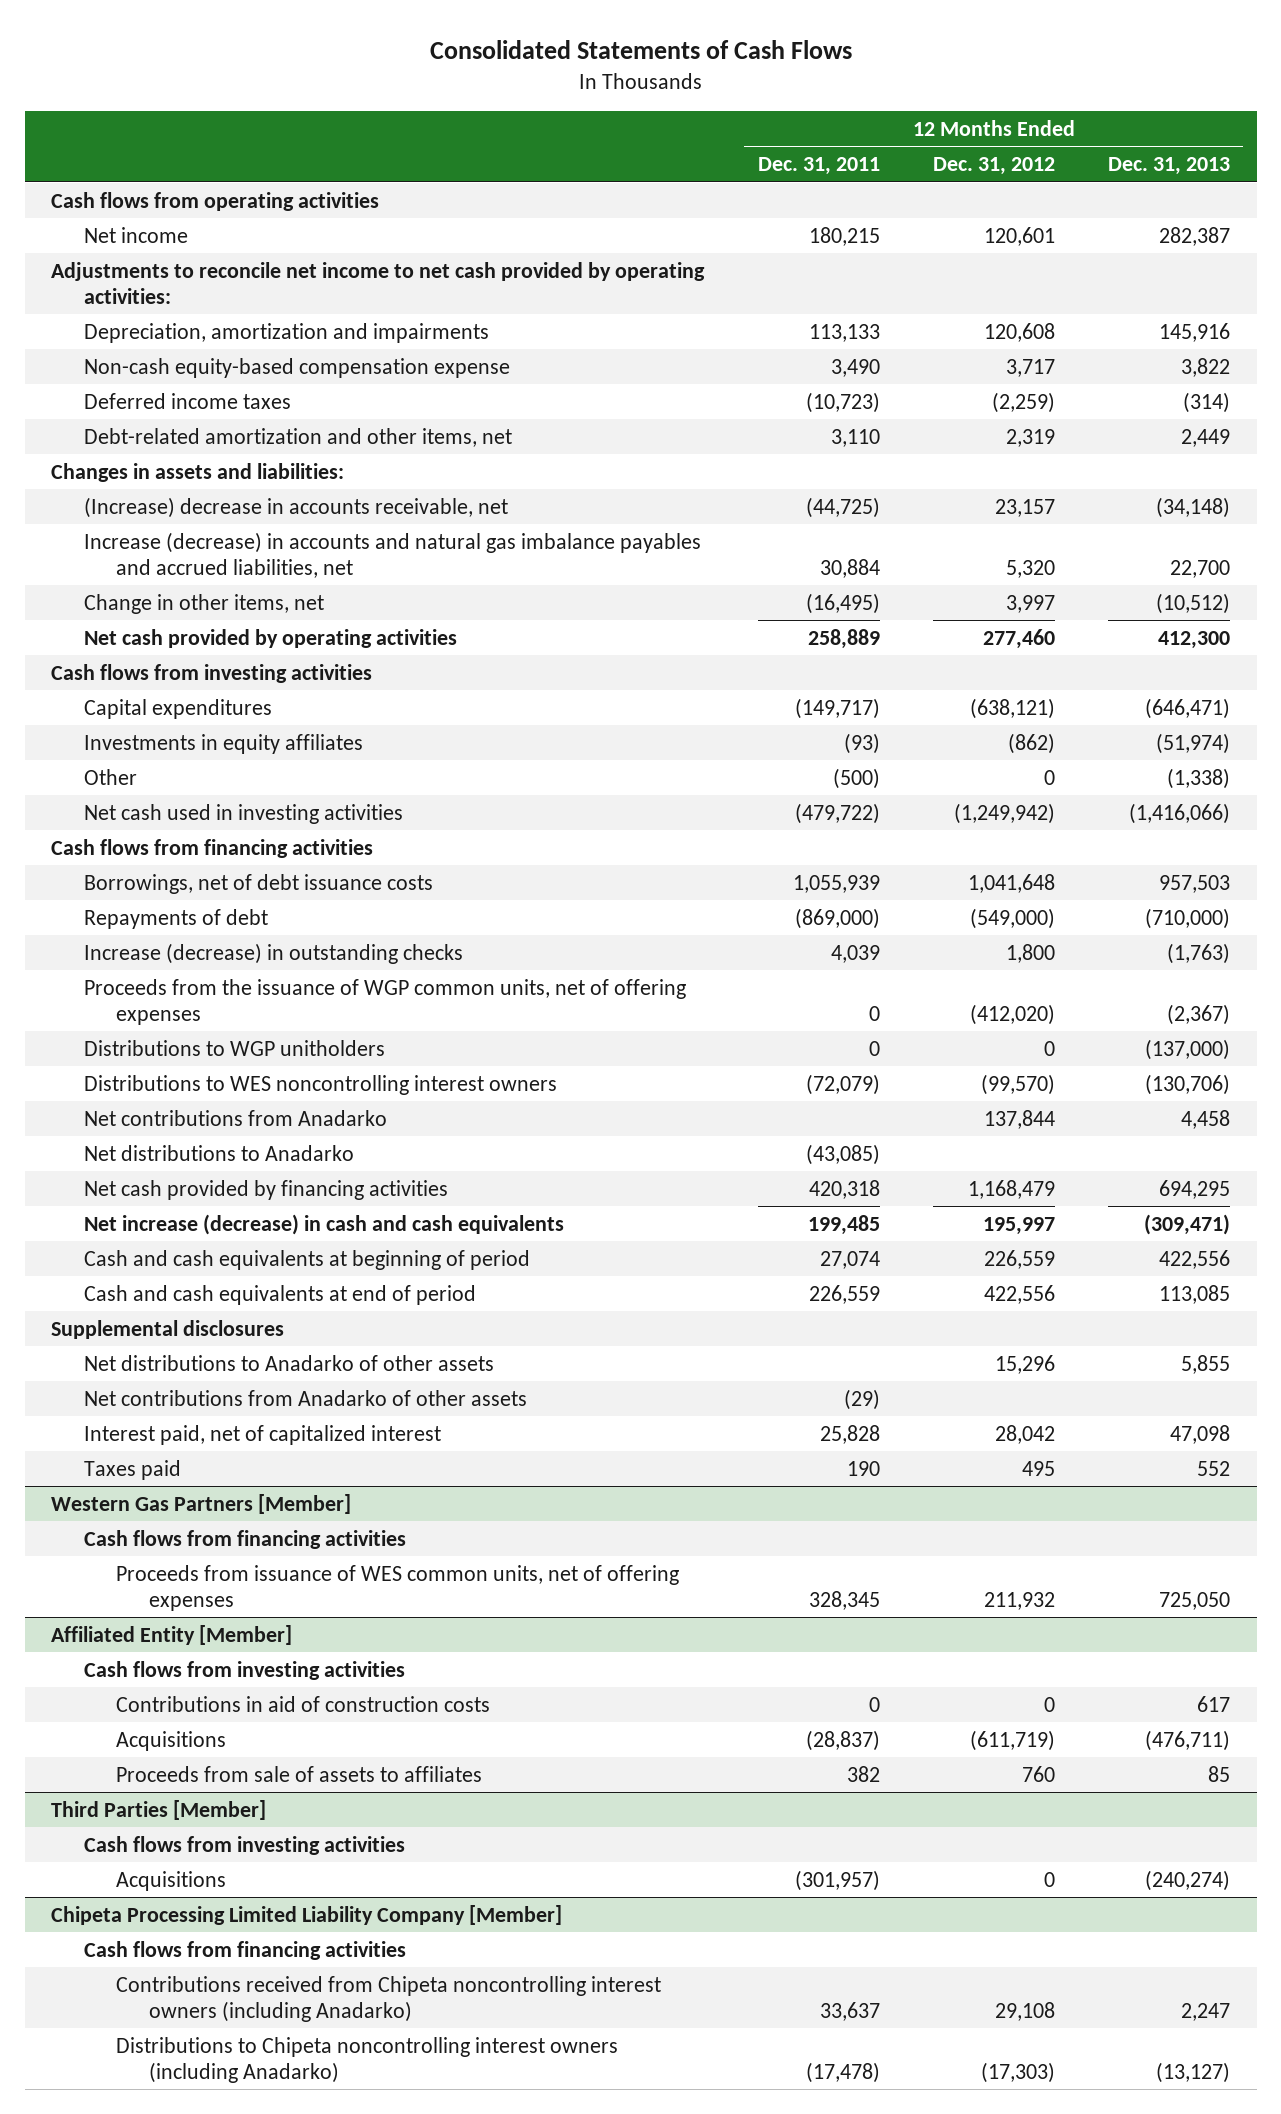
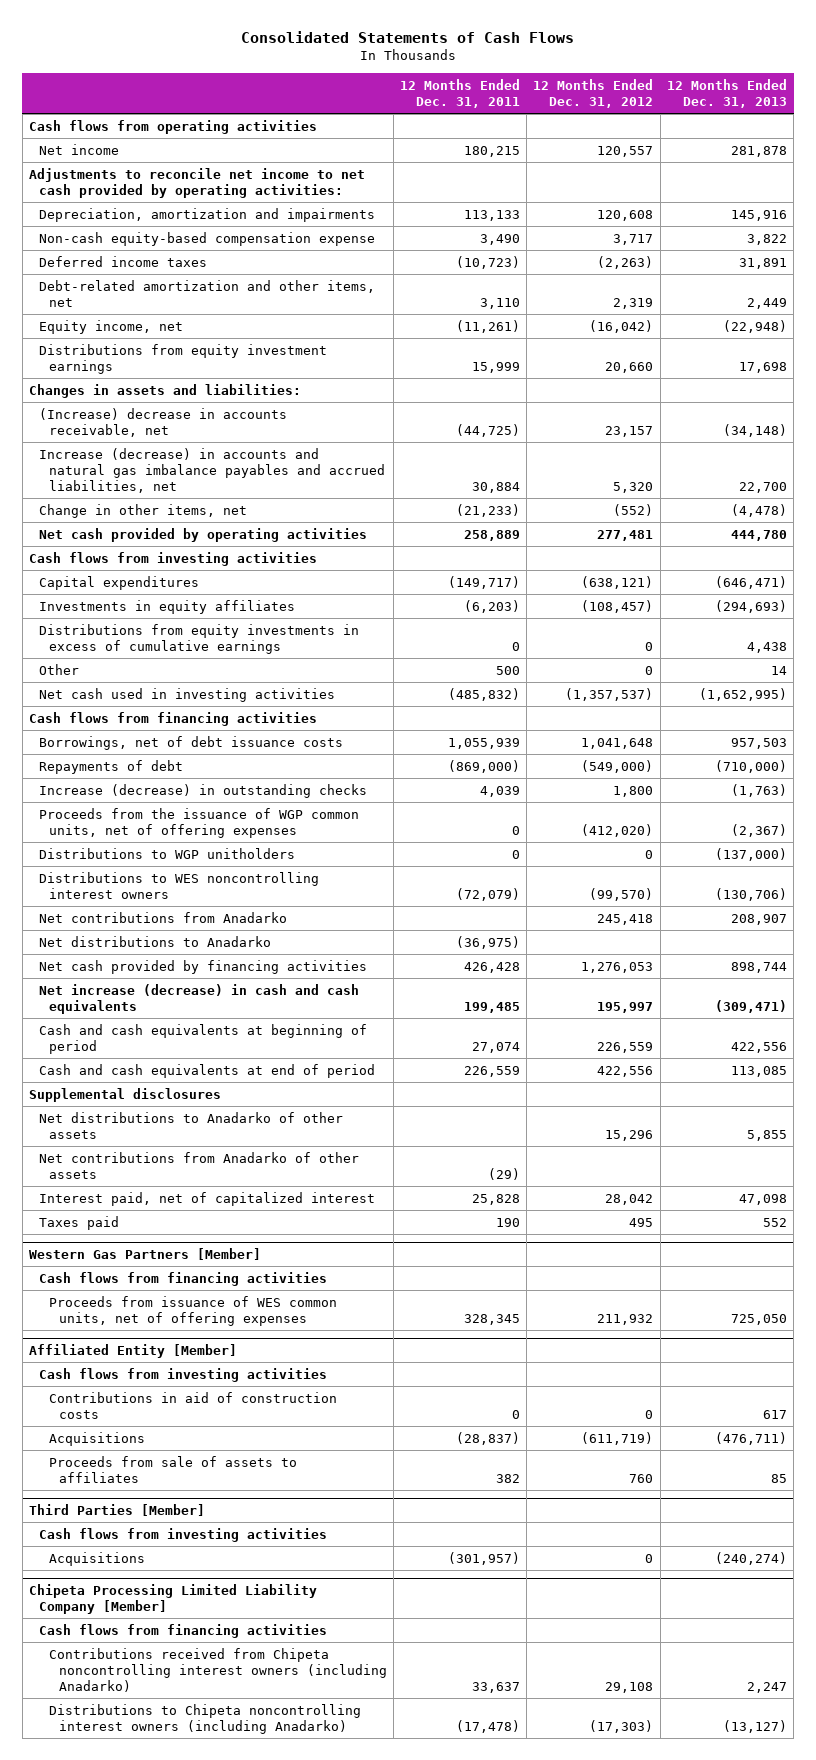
[983,226,1055,246] 120,601 -> [597,145,654,157] 120,557
[1158,226,1230,246] 282,387 -> [730,145,787,157] 281,878
[991,391,1055,413] (2,259) -> [597,255,654,269] (2,263)
[1182,391,1230,413] (314) -> [738,257,787,269] 31,891
none -> [38,319,183,334] Equity income, net
none -> [38,343,327,374] Distributions from equity investment earnings
[805,592,880,614] (16,495) -> [456,503,521,517] (21,233)
[1005,594,1055,613] 3,997 -> [613,503,654,516] (552)
[1155,592,1230,614] (10,512) -> [730,503,787,517] (4,478)
[982,628,1055,649] 277,460 -> [597,529,654,541] 277,481
[1157,630,1230,649] 412,300 -> [730,529,787,541] 444,780
[843,732,880,754] (93) -> [464,599,521,613] (6,203)
[1007,732,1055,754] (862) -> [581,599,654,613] (108,457)
[1155,732,1230,754] (51,974) -> [714,599,787,613] (294,693)
none -> [38,623,359,654] Distributions from equity investments in excess of cumulative earnings
[832,767,880,789] (500) -> [496,665,521,675] 500
[1166,767,1230,789] (1,338) -> [770,665,787,675] 14
[794,802,880,824] (479,722) -> [448,687,521,701] (485,832)
[953,802,1055,824] (1,249,942) -> [565,687,654,701] (1,357,537)
[1128,802,1230,824] (1,416,066) -> [698,687,787,701] (1,652,995)
[983,1109,1055,1129] 137,844 -> [597,913,654,925] 245,418
[1180,1109,1230,1129] 4,458 -> [730,913,787,925] 208,907
[805,1143,880,1165] (43,085) -> [456,935,521,949] (36,975)
[808,1179,880,1199] 420,318 -> [464,961,521,973] 426,428
[967,1179,1055,1199] 1,168,479 -> [581,961,654,973] 1,276,053
[1158,1179,1230,1199] 694,295 -> [730,961,787,973] 898,744

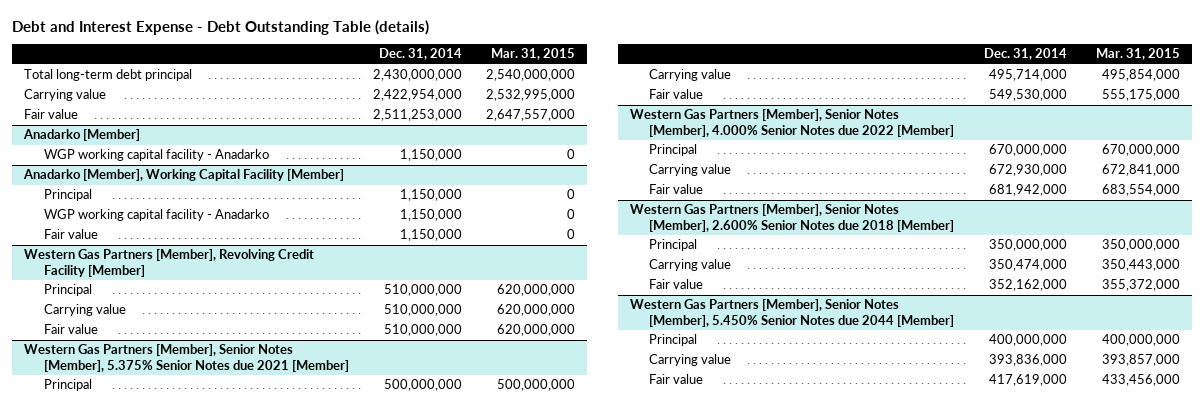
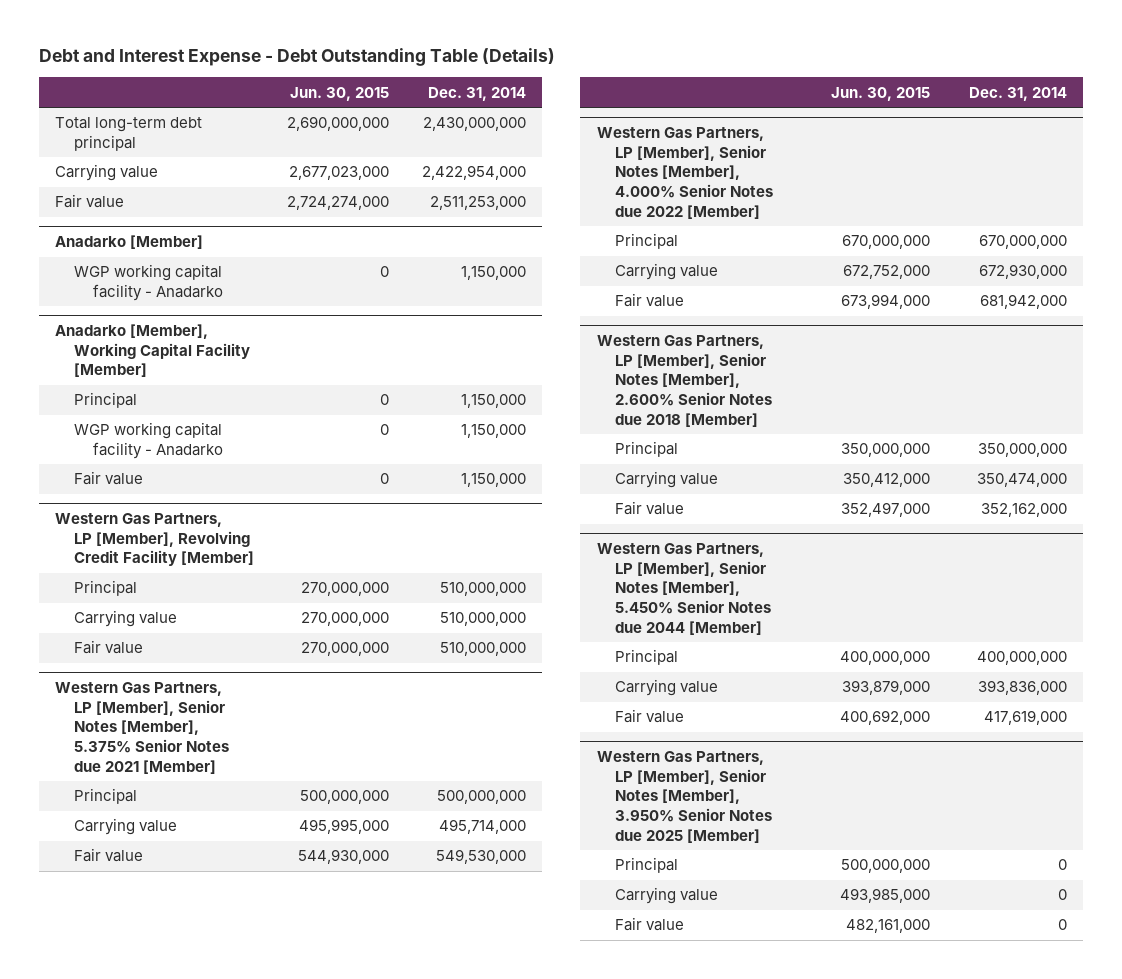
[12,19,430,35] Debt and Interest Expense - Debt Outstanding Table (details) -> [39,48,556,67] Debt and Interest Expense - Debt Outstanding Table (Details)
[490,48,575,61] Mar. 31, 2015 -> none
none -> [290,86,390,101] Jun. 30, 2015
[24,249,315,277] Western Gas Partners [Member], Revolving Credit Facility [Member] -> [55,513,255,567] Western Gas Partners, LP [Member], Revolving Credit Facility [Member]
[24,344,349,372] Western Gas Partners [Member], Senior Notes [Member], 5.375% Senior Notes due 2021 [Member] -> [55,682,230,774] Western Gas Partners, LP [Member], Senior Notes [Member], 5.375% Senior Notes due 2021 [Member]
[629,109,955,137] Western Gas Partners [Member], Senior Notes [Member], 4.000% Senior Notes due 2022 [Member] -> [596,127,774,219] Western Gas Partners, LP [Member], Senior Notes [Member], 4.000% Senior Notes due 2022 [Member]
[629,204,955,232] Western Gas Partners [Member], Senior Notes [Member], 2.600% Senior Notes due 2018 [Member] -> [596,335,773,427] Western Gas Partners, LP [Member], Senior Notes [Member], 2.600% Senior Notes due 2018 [Member]
[629,299,955,327] Western Gas Partners [Member], Senior Notes [Member], 5.450% Senior Notes due 2044 [Member] -> [596,543,772,635] Western Gas Partners, LP [Member], Senior Notes [Member], 5.450% Senior Notes due 2044 [Member]
none -> [596,751,773,843] Western Gas Partners, LP [Member], Senior Notes [Member], 3.950% Senior Notes due 2025 [Member]
none -> [615,857,679,874] Principal
none -> [615,887,719,905] Carrying value
none -> [615,917,685,932] Fair value

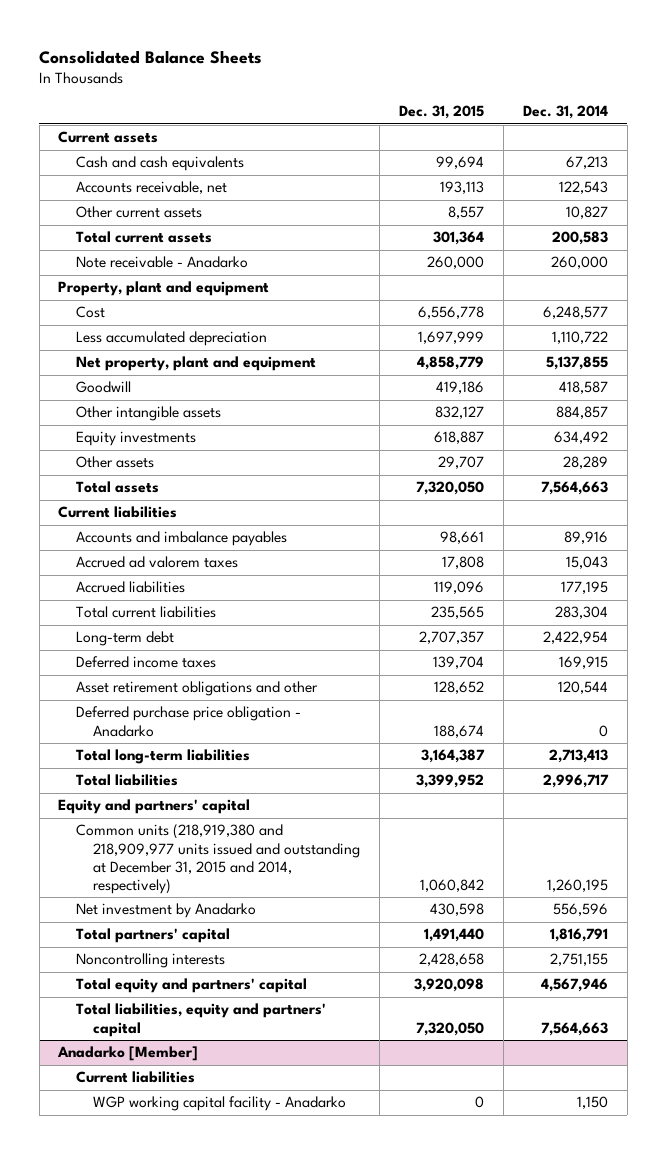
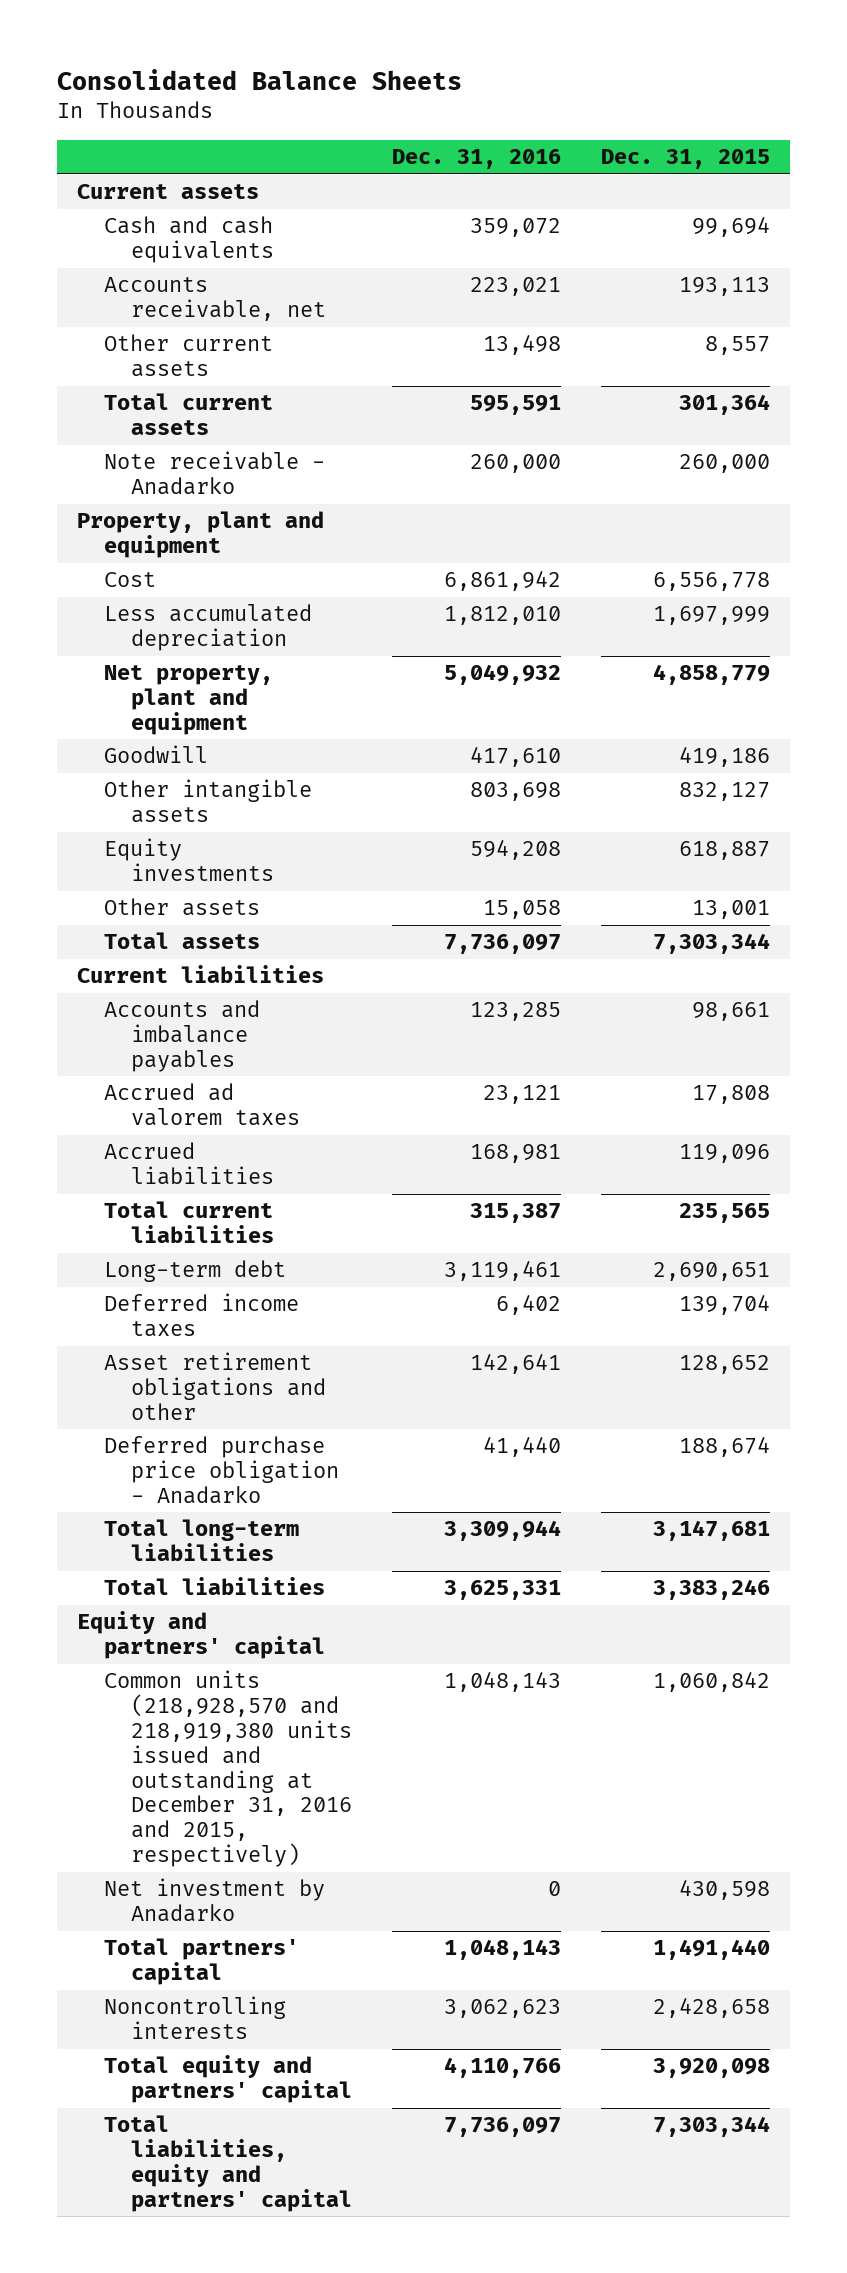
[523,105,609,120] Dec. 31, 2014 -> none
none -> [392,149,562,170] Dec. 31, 2016
[438,456,485,470] 29,707 -> [692,900,771,920] 13,001
[416,481,485,496] 7,320,050 -> [653,933,771,955] 7,303,344
[419,631,485,645] 2,707,357 -> [653,1262,771,1282] 2,690,651
[421,749,486,764] 3,164,387 -> [653,1520,771,1542] 3,147,681
[416,774,485,789] 3,399,952 -> [653,1579,771,1601] 3,383,246
[75,824,361,894] Common units (218,919,380 and 218,909,977 units issued and outstanding at December 31, 2015 and 2014, respectively) -> [104,1670,353,1868] Common units (218,928,570 and 218,919,380 units issued and outstanding at December 31, 2016 and 2015, respectively)
[57,1046,199,1062] Anadarko [Member] -> none
[75,1071,195,1084] Current liabilities -> none
[93,1096,347,1112] WGP working capital facility - Anadarko -> none
[416,1021,485,1036] 7,320,050 -> [653,2116,771,2138] 7,303,344

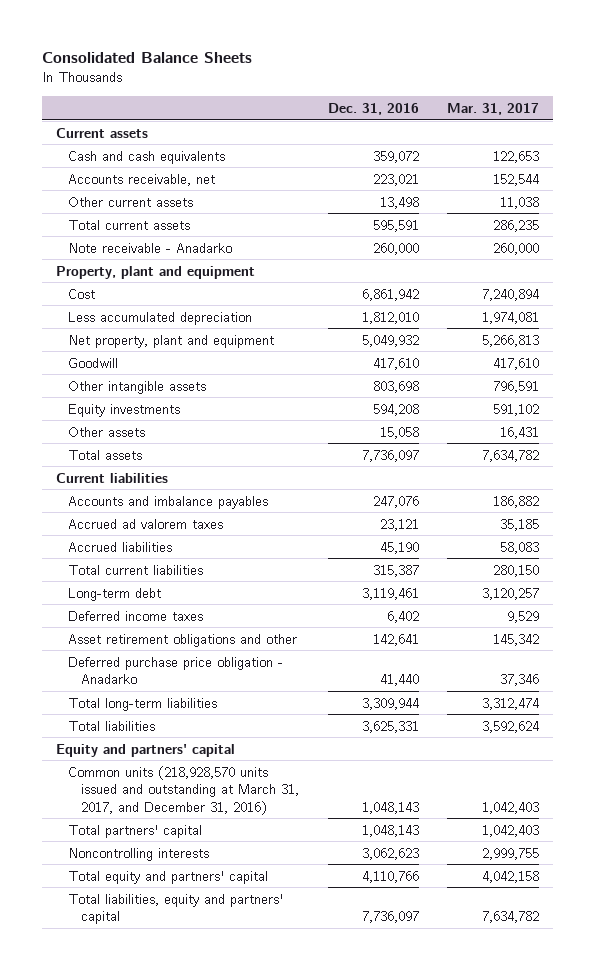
[601,149,771,170] Dec. 31, 2015 -> none
none -> [446,102,539,115] Mar. 31, 2017
[470,1002,562,1022] 123,285 -> [372,495,419,508] 247,076
[470,1144,562,1164] 168,981 -> [379,541,419,554] 45,190
[104,1878,326,1923] Net investment by Anadarko -> none
[104,1670,353,1868] Common units (218,928,570 and 218,919,380 units issued and outstanding at December 31, 2016 and 2015, respectively) -> [68,765,300,815] Common units (218,928,570 units issued and outstanding at March 31, 2017, and December 31, 2016)

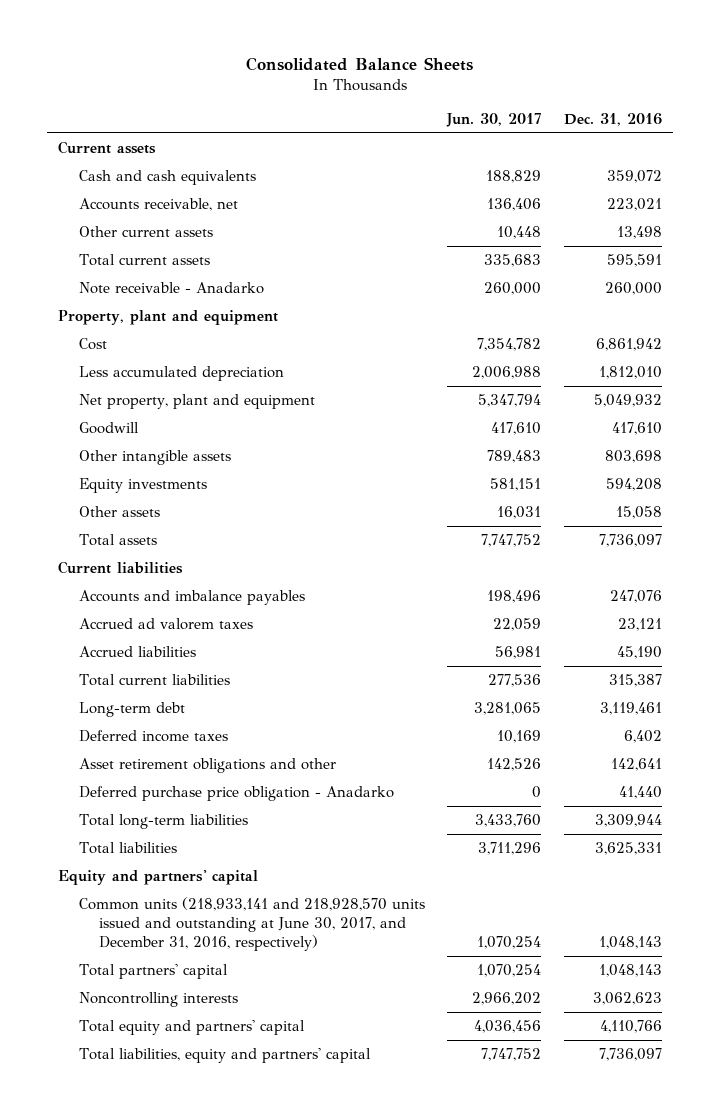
[446,102,539,115] Mar. 31, 2017 -> none
none -> [446,113,542,128] Jun. 30, 2017
[68,765,300,815] Common units (218,928,570 units issued and outstanding at March 31, 2017, and December 31, 2016) -> [78,897,425,952] Common units (218,933,141 and 218,928,570 units issued and outstanding at June 30, 2017, and December 31, 2016, respectively)

